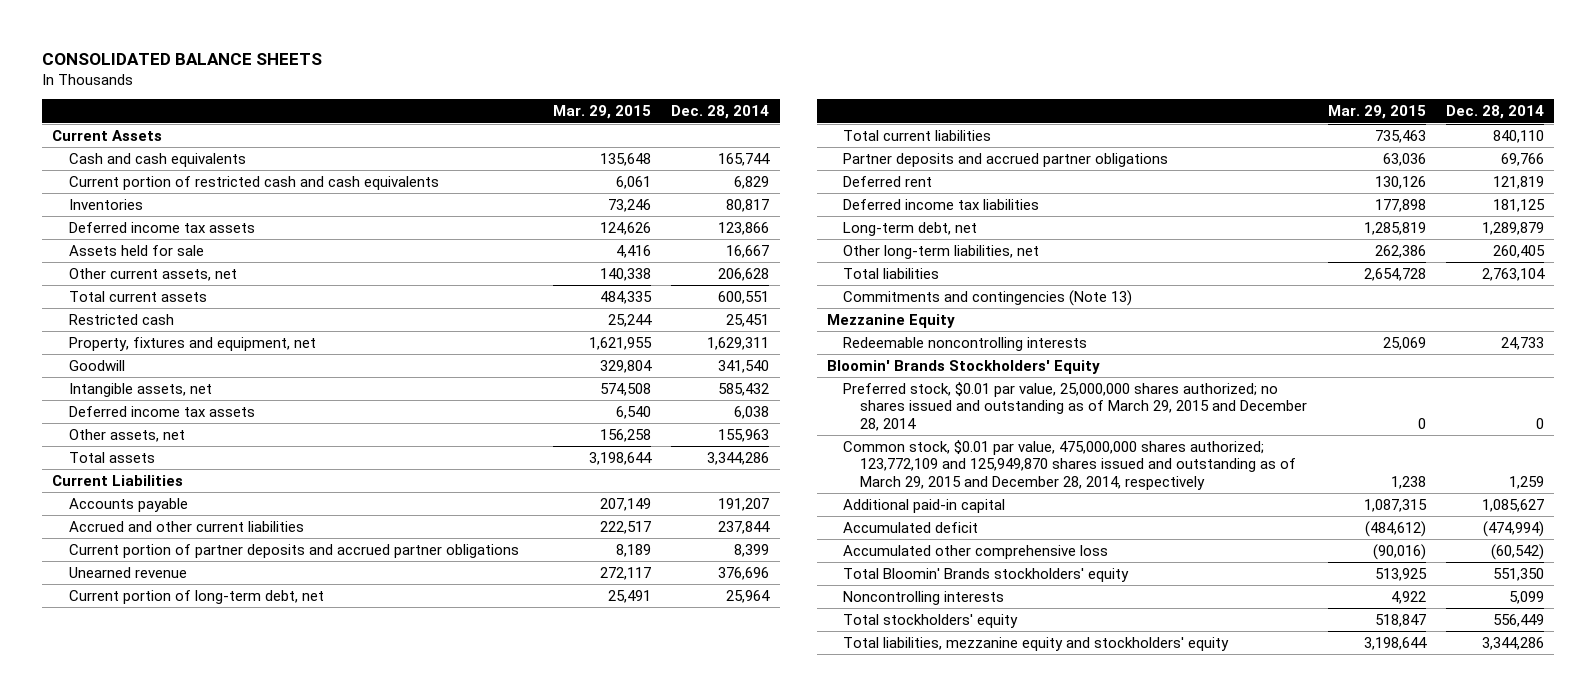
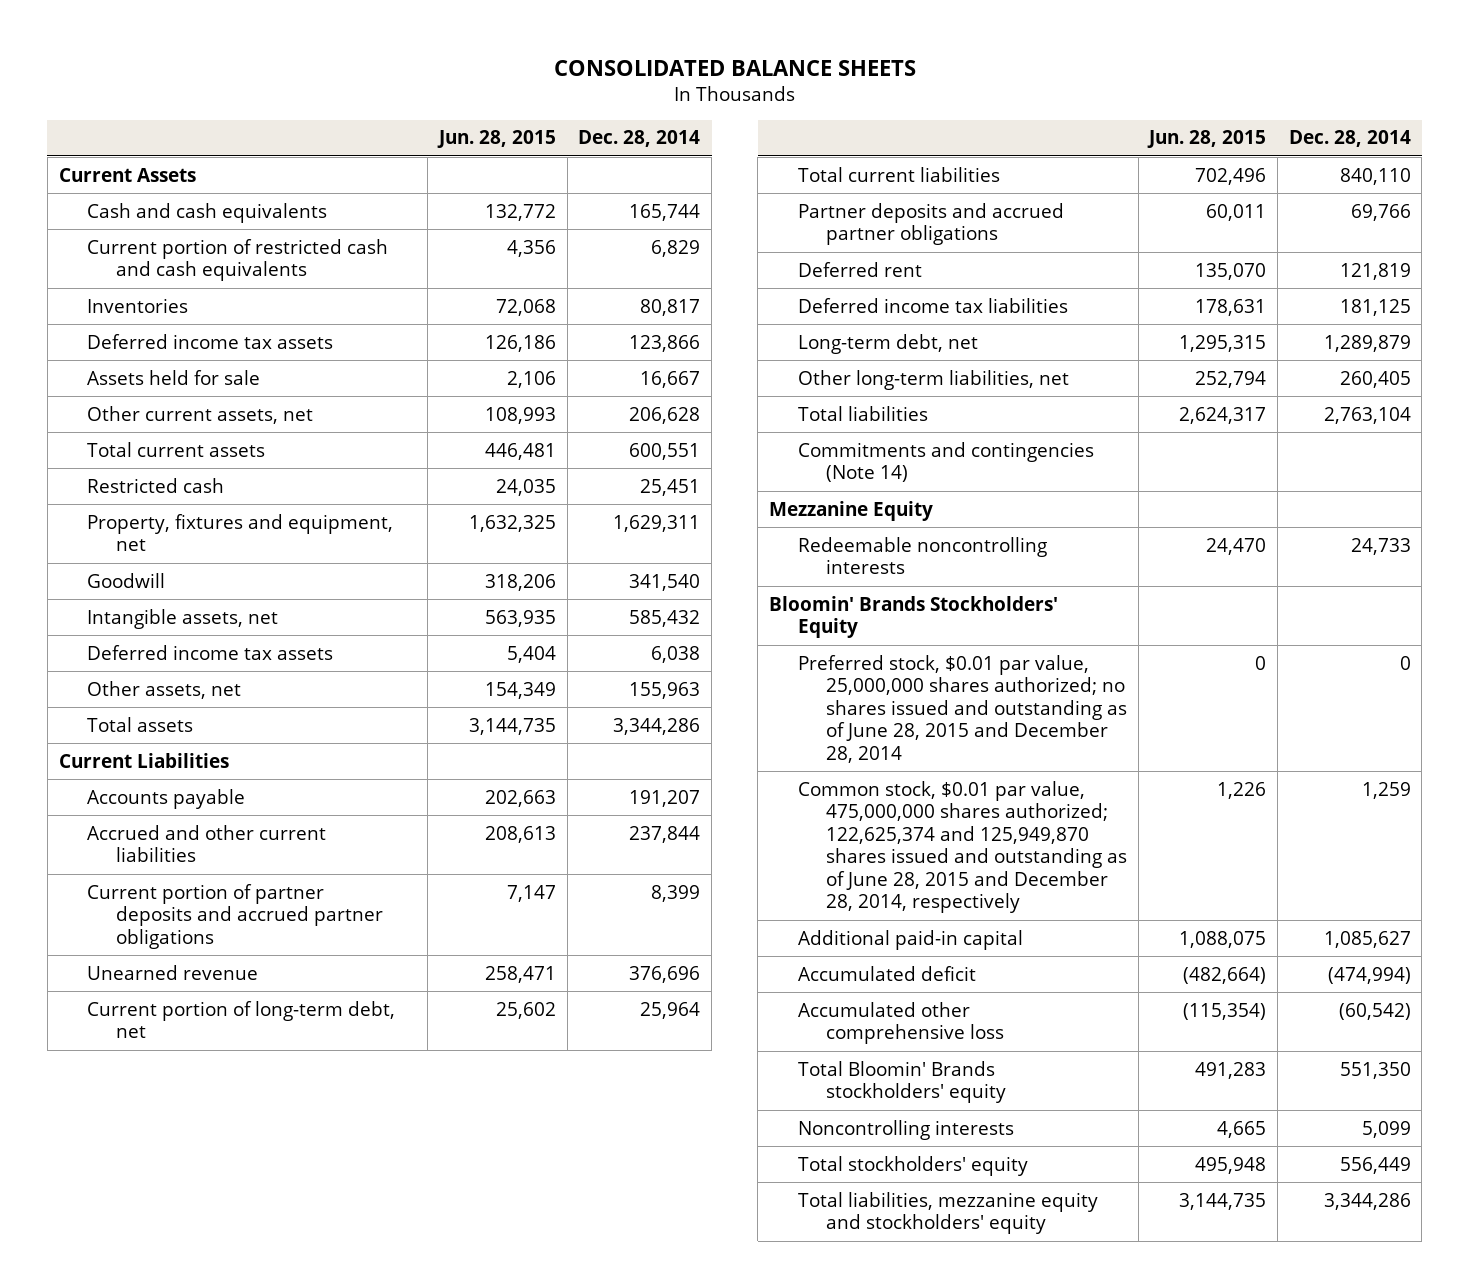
[552,105,651,120] Mar. 29, 2015 -> none
none -> [437,130,557,149] Jun. 28, 2015
[843,290,1133,307] Commitments and contingencies (Note 13) -> [797,441,1094,483] Commitments and contingencies (Note 14)
[843,382,1308,431] Preferred stock, $0.01 par value, 25,000,000 shares authorized; no shares issued and outstanding as of March 29, 2015 and December 28, 2014 -> [797,654,1128,763] Preferred stock, $0.01 par value, 25,000,000 shares authorized; no shares issued and outstanding as of June 28, 2015 and December 28, 2014
[843,440,1297,490] Common stock, $0.01 par value, 475,000,000 shares authorized; 123,772,109 and 125,949,870 shares issued and outstanding as of March 29, 2015 and December 28, 2014, respectively -> [797,780,1128,914] Common stock, $0.01 par value, 475,000,000 shares authorized; 122,625,374 and 125,949,870 shares issued and outstanding as of June 28, 2015 and December 28, 2014, respectively

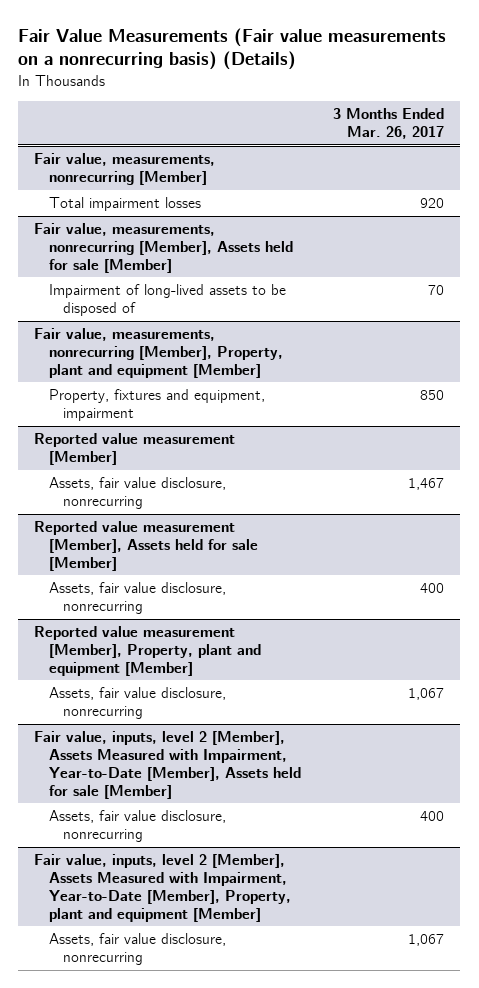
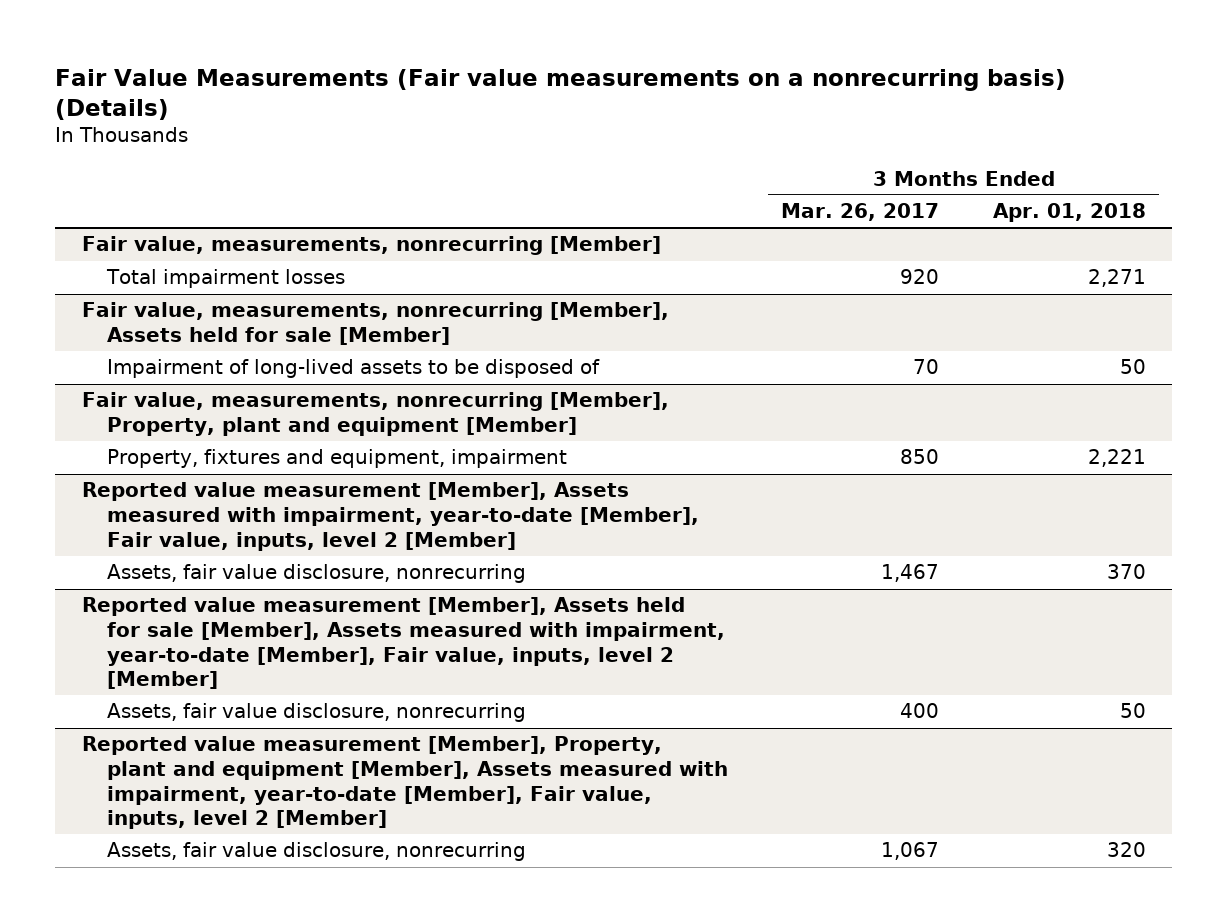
none -> [992,203,1146,223] Apr. 01, 2018
[34,433,236,465] Reported value measurement [Member] -> none
none -> [81,482,700,551] Reported value measurement [Member], Assets measured with impairment, year-to-date [Member], Fair value, inputs, level 2 [Member]
[34,521,258,571] Reported value measurement [Member], Assets held for sale [Member] -> none
[48,582,226,614] Assets, fair value disclosure, nonrecurring -> none
[34,626,261,676] Reported value measurement [Member], Property, plant and equipment [Member] -> none
[48,687,226,719] Assets, fair value disclosure, nonrecurring -> none
[34,731,301,799] Fair value, inputs, level 2 [Member], Assets Measured with Impairment, Year-to-Date [Member], Assets held for sale [Member] -> [81,597,726,690] Reported value measurement [Member], Assets held for sale [Member], Assets measured with impairment, year-to-date [Member], Fair value, inputs, level 2 [Member]
[34,854,291,922] Fair value, inputs, level 2 [Member], Assets Measured with Impairment, Year-to-Date [Member], Property, plant and equipment [Member] -> [81,736,729,830] Reported value measurement [Member], Property, plant and equipment [Member], Assets measured with impairment, year-to-date [Member], Fair value, inputs, level 2 [Member]

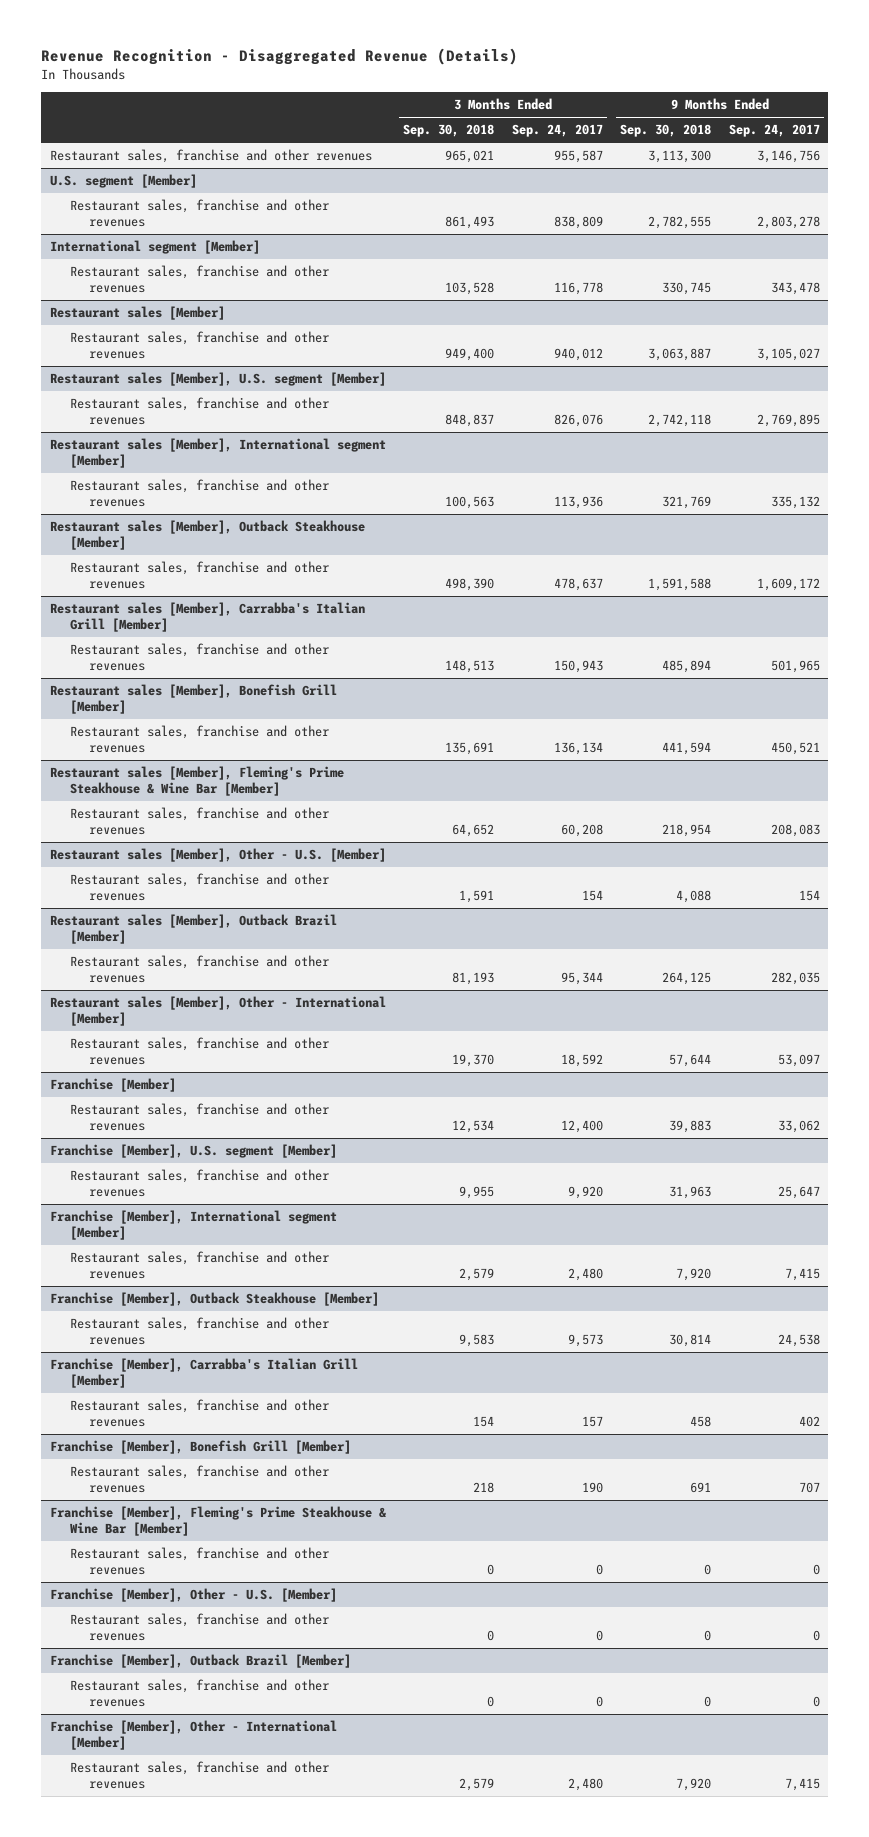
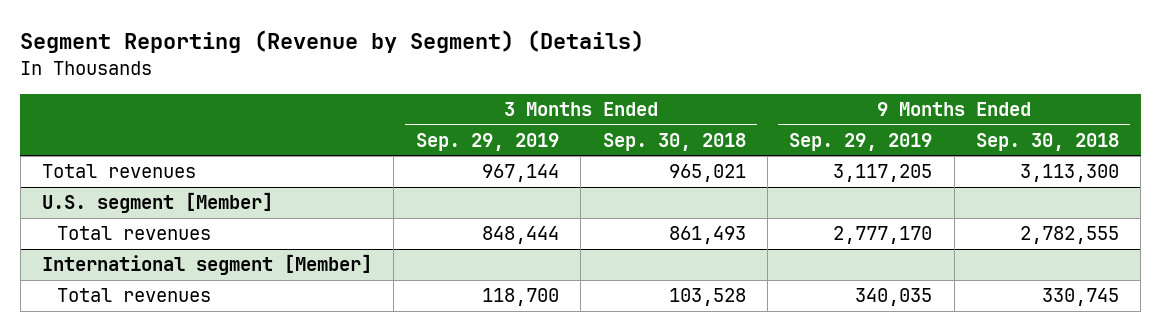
[41,48,519,66] Revenue Recognition - Disaggregated Revenue (Details) -> [20,30,645,54] Segment Reporting (Revenue by Segment) (Details)
[511,124,603,138] Sep. 24, 2017 -> none
[728,124,820,138] Sep. 24, 2017 -> none
none -> [415,132,559,151] Sep. 29, 2019
none -> [789,132,933,151] Sep. 29, 2019
[49,149,372,164] Restaurant sales, franchise and other revenues -> [42,164,197,179] Total revenues
[69,199,329,227] Restaurant sales, franchise and other revenues -> [57,226,212,241] Total revenues
[49,306,225,321] Restaurant sales [Member] -> none
[69,331,329,359] Restaurant sales, franchise and other revenues -> none
[49,372,386,387] Restaurant sales [Member], U.S. segment [Member] -> none
[69,397,329,425] Restaurant sales, franchise and other revenues -> none
[49,438,386,468] Restaurant sales [Member], International segment [Member] -> none
[69,479,329,507] Restaurant sales, franchise and other revenues -> none
[49,520,365,550] Restaurant sales [Member], Outback Steakhouse [Member] -> none
[69,561,329,589] Restaurant sales, franchise and other revenues -> none
[49,602,365,632] Restaurant sales [Member], Carrabba's Italian Grill [Member] -> none
[69,643,329,671] Restaurant sales, franchise and other revenues -> none
[49,684,337,714] Restaurant sales [Member], Bonefish Grill [Member] -> none
[69,725,329,753] Restaurant sales, franchise and other revenues -> none
[49,766,344,796] Restaurant sales [Member], Fleming's Prime Steakhouse & Wine Bar [Member] -> none
[69,807,329,835] Restaurant sales, franchise and other revenues -> none
[49,848,386,863] Restaurant sales [Member], Other - U.S. [Member] -> none
[69,873,329,901] Restaurant sales, franchise and other revenues -> none
[49,914,337,944] Restaurant sales [Member], Outback Brazil [Member] -> none
[69,955,329,983] Restaurant sales, franchise and other revenues -> none
[49,996,386,1026] Restaurant sales [Member], Other - International [Member] -> none
[69,1037,329,1065] Restaurant sales, franchise and other revenues -> none
[49,1078,176,1093] Franchise [Member] -> none
[69,1103,329,1131] Restaurant sales, franchise and other revenues -> none
[49,1144,337,1159] Franchise [Member], U.S. segment [Member] -> none
[69,1169,329,1197] Restaurant sales, franchise and other revenues -> none
[49,1210,337,1240] Franchise [Member], International segment [Member] -> none
[69,1251,329,1279] Restaurant sales, franchise and other revenues -> none
[49,1292,379,1307] Franchise [Member], Outback Steakhouse [Member] -> none
[69,1317,329,1345] Restaurant sales, franchise and other revenues -> none
[49,1358,358,1388] Franchise [Member], Carrabba's Italian Grill [Member] -> none
[69,1399,329,1427] Restaurant sales, franchise and other revenues -> none
[49,1440,351,1455] Franchise [Member], Bonefish Grill [Member] -> none
[69,1465,329,1493] Restaurant sales, franchise and other revenues -> none
[49,1506,386,1536] Franchise [Member], Fleming's Prime Steakhouse & Wine Bar [Member] -> none
[69,1547,329,1575] Restaurant sales, franchise and other revenues -> none
[49,1588,337,1603] Franchise [Member], Other - U.S. [Member] -> none
[69,1613,329,1641] Restaurant sales, franchise and other revenues -> none
[49,1654,351,1669] Franchise [Member], Outback Brazil [Member] -> none
[69,1679,329,1707] Restaurant sales, franchise and other revenues -> none
[49,1720,337,1750] Franchise [Member], Other - International [Member] -> none
[69,1761,329,1789] Restaurant sales, franchise and other revenues -> none
[69,265,329,293] Restaurant sales, franchise and other revenues -> [57,288,212,303] Total revenues

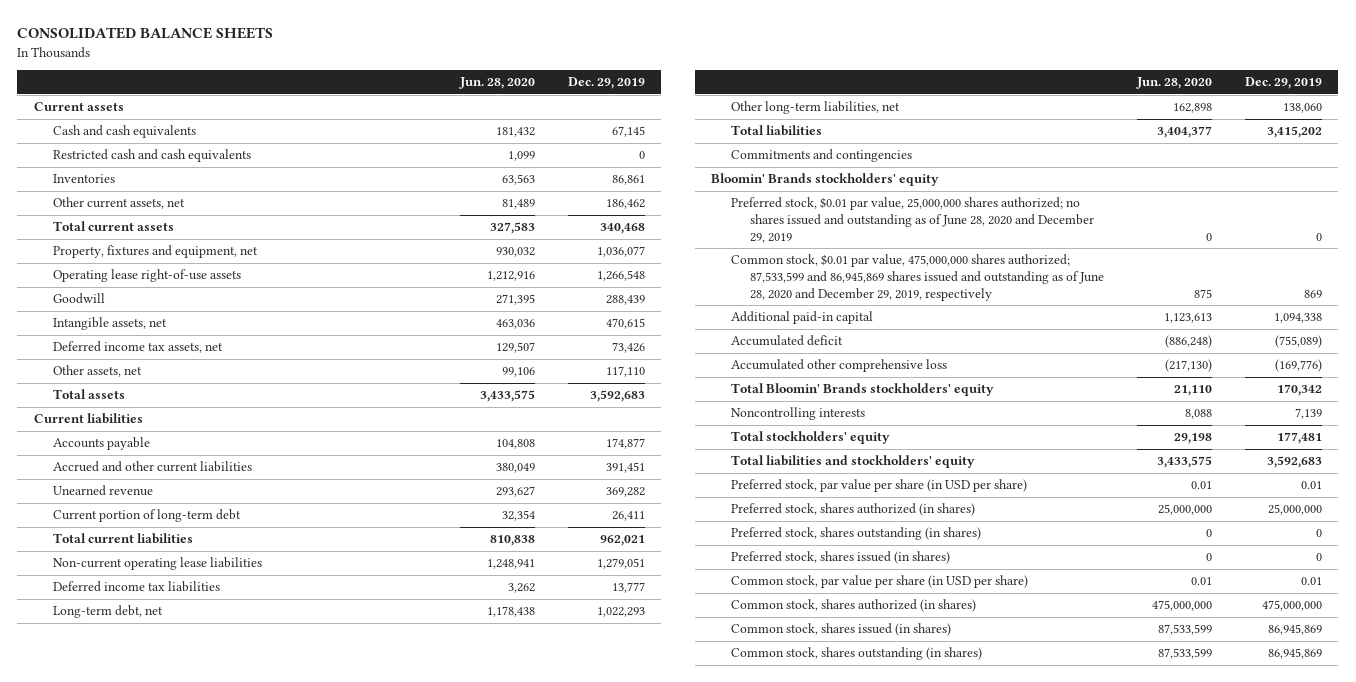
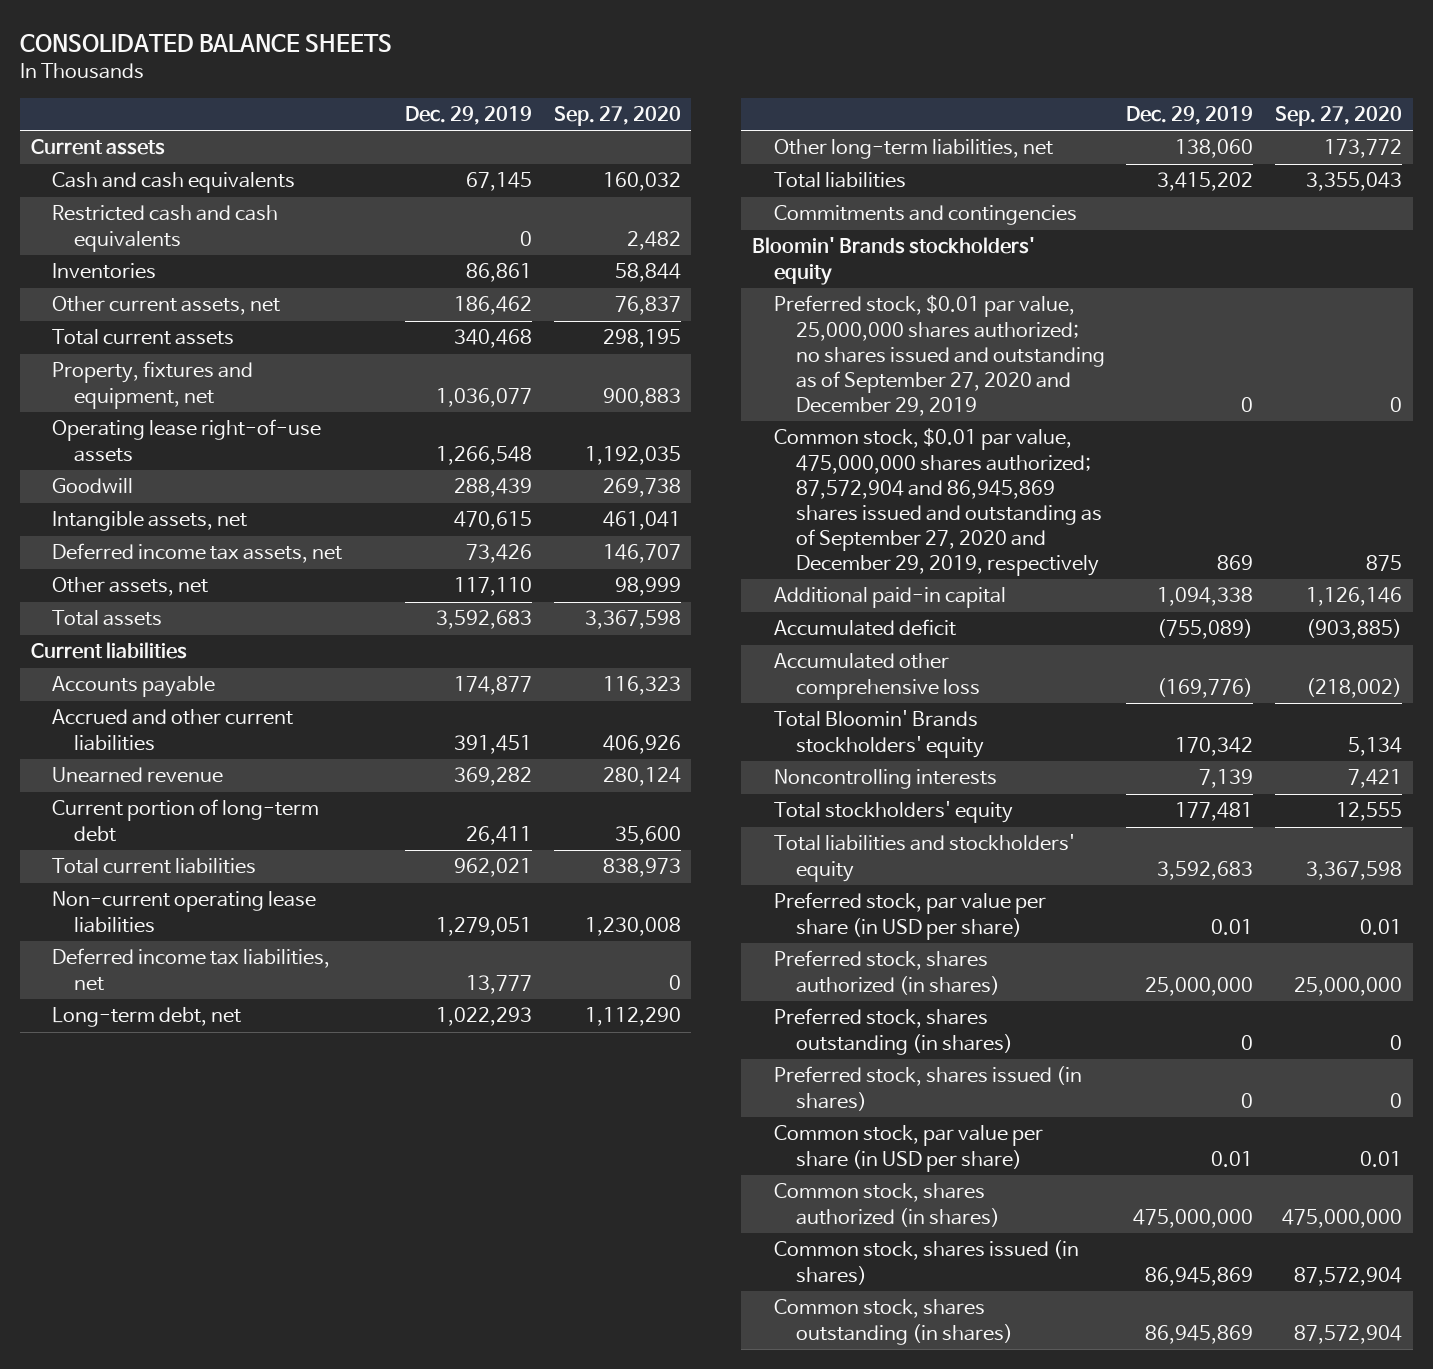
[458,77,535,90] Jun. 28, 2020 -> none
none -> [553,106,681,127] Sep. 27, 2020
[53,581,221,593] Deferred income tax liabilities -> [52,948,331,991] Deferred income tax liabilities, net
[730,197,1095,243] Preferred stock, $0.01 par value, 25,000,000 shares authorized; no shares issued and outstanding as of June 28, 2020 and December 29, 2019 -> [773,295,1105,417] Preferred stock, $0.01 par value, 25,000,000 shares authorized; no shares issued and outstanding as of September 27, 2020 and December 29, 2019
[730,254,1105,301] Common stock, $0.01 par value, 475,000,000 shares authorized; 87,533,599 and 86,945,869 shares issued and outstanding as of June 28, 2020 and December 29, 2019, respectively -> [773,428,1102,577] Common stock, $0.01 par value, 475,000,000 shares authorized; 87,572,904 and 86,945,869 shares issued and outstanding as of September 27, 2020 and December 29, 2019, respectively

